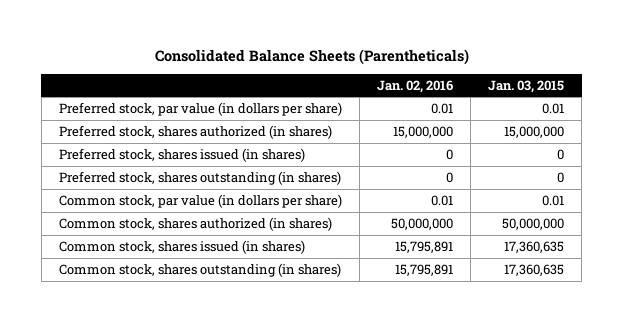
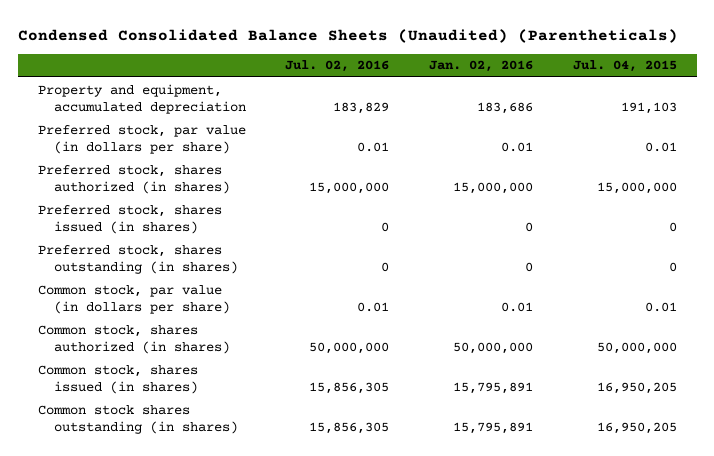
[154,49,469,66] Consolidated Balance Sheets (Parentheticals) -> [17,28,678,43] Condensed Consolidated Balance Sheets (Unaudited) (Parentheticals)
[488,79,565,93] Jan. 03, 2015 -> none
none -> [285,60,390,73] Jul. 02, 2016
none -> [572,60,677,73] Jul. 04, 2015
none -> [37,83,246,114] Property and equipment, accumulated depreciation
[58,262,341,277] Common stock, shares outstanding (in shares) -> [37,404,238,434] Common stock shares outstanding (in shares)

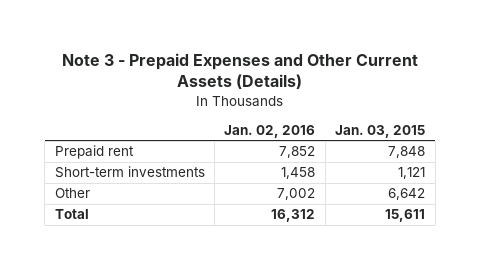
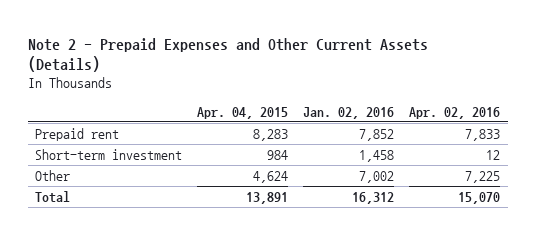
[61,53,418,90] Note 3 - Prepaid Expenses and Other Current Assets (Details) -> [27,37,428,73] Note 2 - Prepaid Expenses and Other Current Assets (Details)
[335,125,426,139] Jan. 03, 2015 -> none
none -> [197,106,289,119] Apr. 04, 2015
none -> [409,106,501,119] Apr. 02, 2016
[54,166,205,179] Short-term investments -> [35,148,183,160] Short-term investment

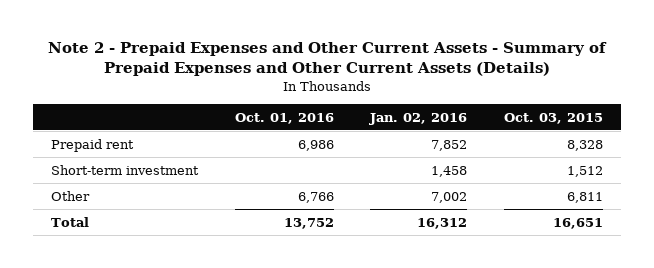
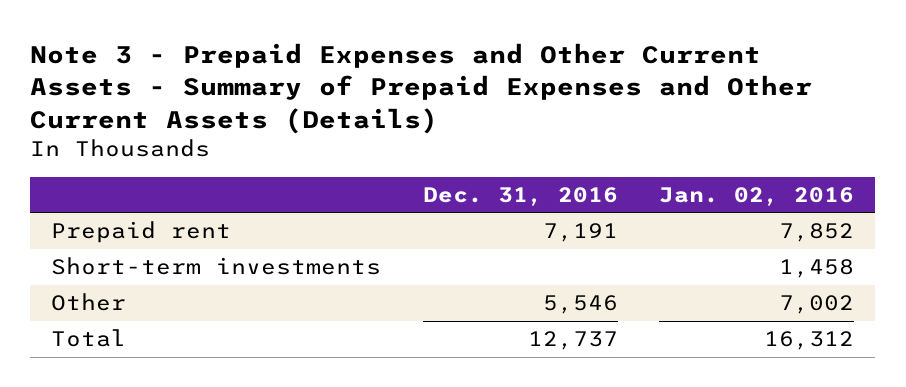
[47,42,607,77] Note 2 - Prepaid Expenses and Other Current Assets - Summary of Prepaid Expenses and Other Current Assets (Details) -> [30,42,813,134] Note 3 - Prepaid Expenses and Other Current Assets - Summary of Prepaid Expenses and Other Current Assets (Details)
[234,112,334,124] Oct. 01, 2016 -> none
[503,112,603,124] Oct. 03, 2015 -> none
none -> [422,186,618,206] Dec. 31, 2016
[51,164,200,175] Short-term investment -> [51,257,382,276] Short-term investments

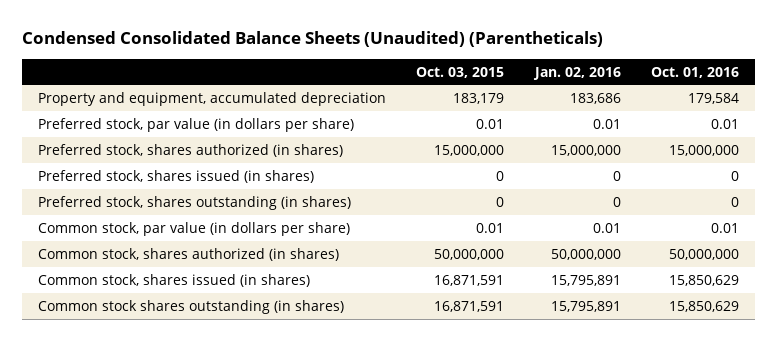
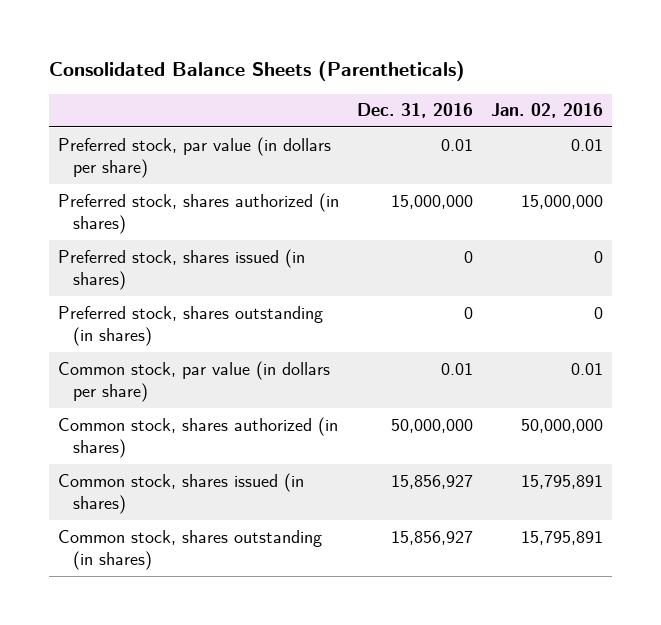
[22,31,604,48] Condensed Consolidated Balance Sheets (Unaudited) (Parentheticals) -> [49,61,466,82] Consolidated Balance Sheets (Parentheticals)
[416,66,505,78] Oct. 03, 2015 -> none
[651,66,740,78] Oct. 01, 2016 -> none
none -> [357,103,474,119] Dec. 31, 2016
[37,91,386,106] Property and equipment, accumulated depreciation -> none
[37,299,344,314] Common stock shares outstanding (in shares) -> [58,529,323,571] Common stock, shares outstanding (in shares)

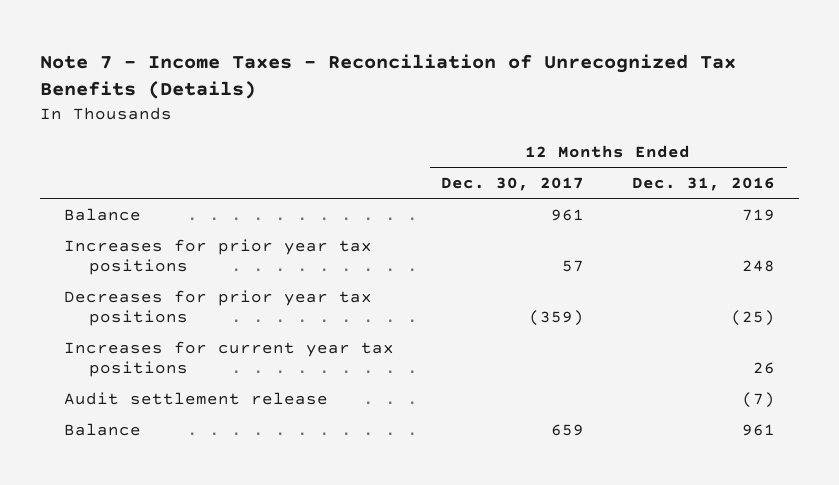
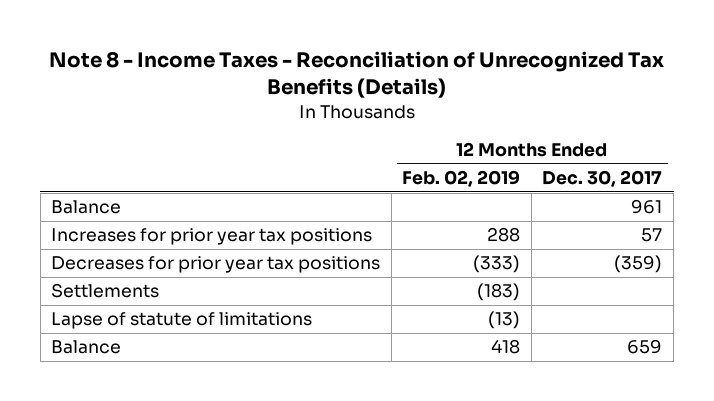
[40,53,737,100] Note 7 - Income Taxes - Reconciliation of Unrecognized Tax Benefits (Details) -> [48,51,664,99] Note 8 - Income Taxes - Reconciliation of Unrecognized Tax Benefits (Details)
[632,177,776,192] Dec. 31, 2016 -> none
none -> [402,170,521,188] Feb. 02, 2019
[63,340,394,378] Increases for current year tax positions -> none
[63,391,328,405] Audit settlement release -> [51,283,160,299] Settlements
none -> [51,312,313,330] Lapse of statute of limitations

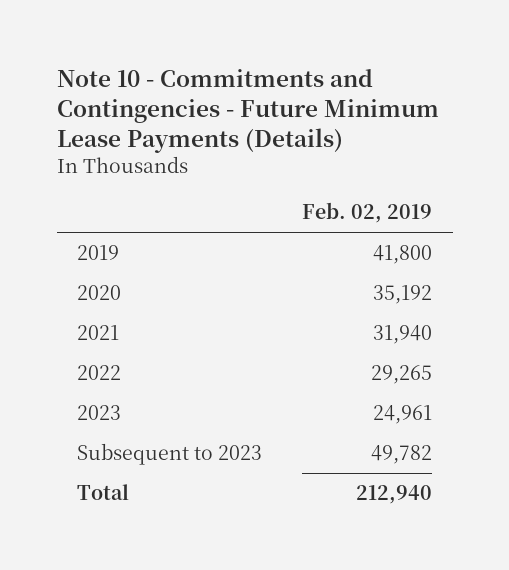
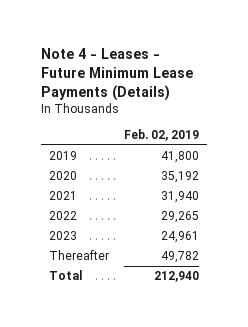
[56,68,439,154] Note 10 - Commitments and Contingencies - Future Minimum Lease Payments (Details) -> [40,48,193,101] Note 4 - Leases - Future Minimum Lease Payments (Details)
[76,442,262,465] Subsequent to 2023 -> [48,250,109,261] Thereafter

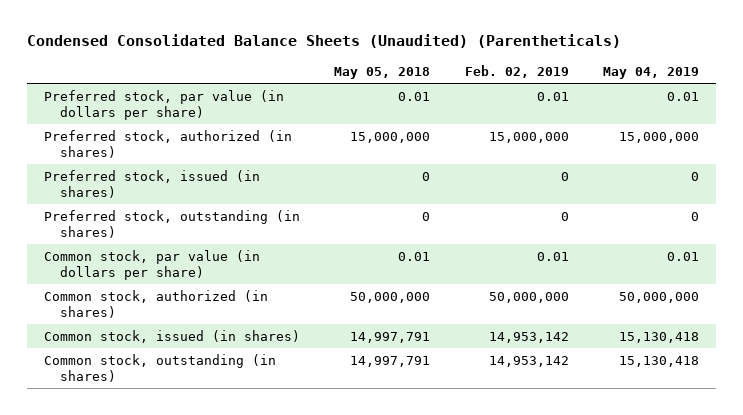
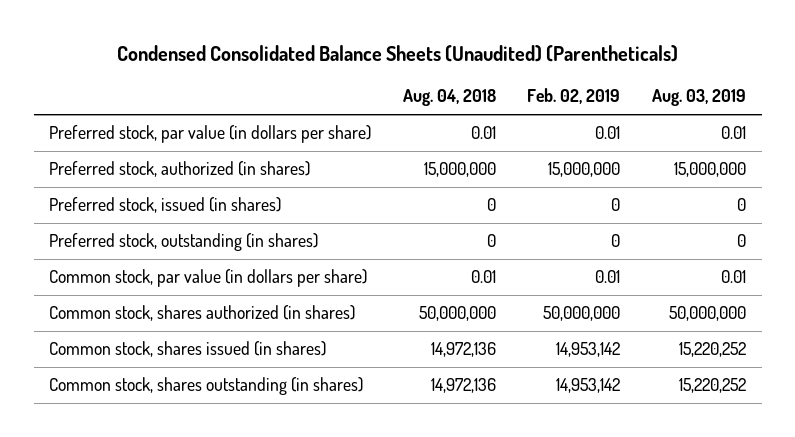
[334,66,431,79] May 05, 2018 -> none
[602,66,699,79] May 04, 2019 -> none
none -> [402,89,496,107] Aug. 04, 2018
none -> [652,89,747,107] Aug. 03, 2019
[44,289,269,318] Common stock, authorized (in shares) -> [49,305,356,322] Common stock, shares authorized (in shares)
[44,329,301,343] Common stock, issued (in shares) -> [49,341,327,358] Common stock, shares issued (in shares)
[44,353,277,382] Common stock, outstanding (in shares) -> [49,377,364,396] Common stock, shares outstanding (in shares)

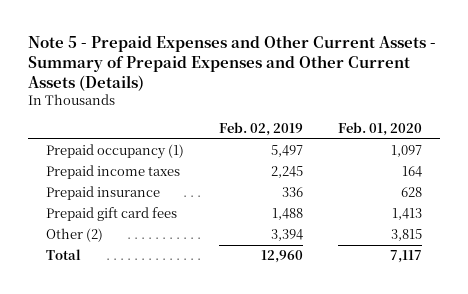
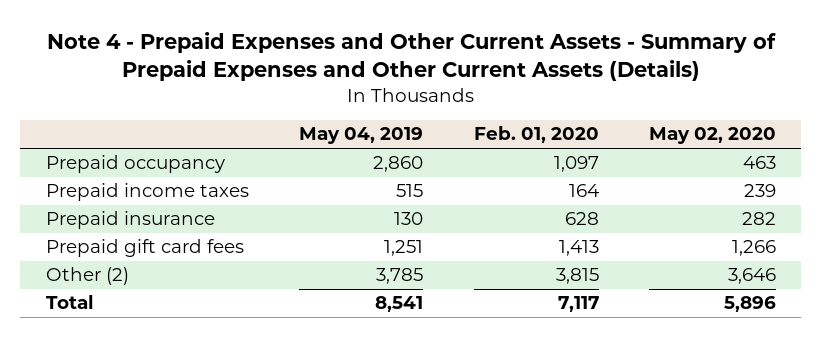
[27,34,436,91] Note 5 - Prepaid Expenses and Other Current Assets - Summary of Prepaid Expenses and Other Current Assets (Details) -> [46,31,776,82] Note 4 - Prepaid Expenses and Other Current Assets - Summary of Prepaid Expenses and Other Current Assets (Details)
[218,122,303,137] Feb. 02, 2019 -> none
none -> [299,127,424,145] May 04, 2019
none -> [649,127,777,145] May 02, 2020
[45,144,184,160] Prepaid occupancy (1) -> [45,155,225,174] Prepaid occupancy

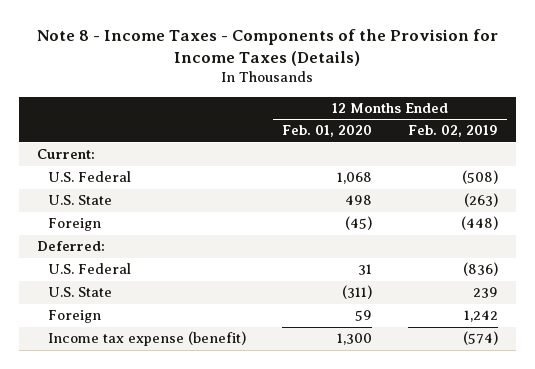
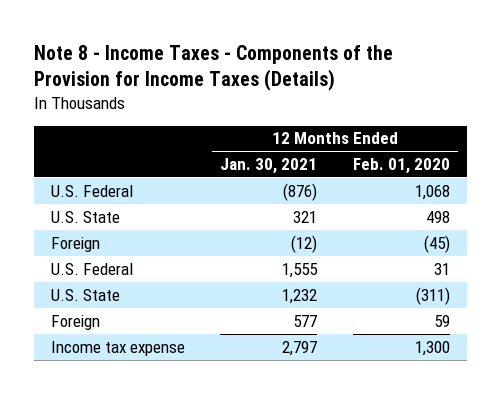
[407,125,498,138] Feb. 02, 2019 -> none
none -> [220,158,318,175] Jan. 30, 2021
[36,149,95,160] Current: -> none
[36,241,105,252] Deferred: -> none
[47,331,246,347] Income tax expense (benefit) -> [51,340,186,356] Income tax expense

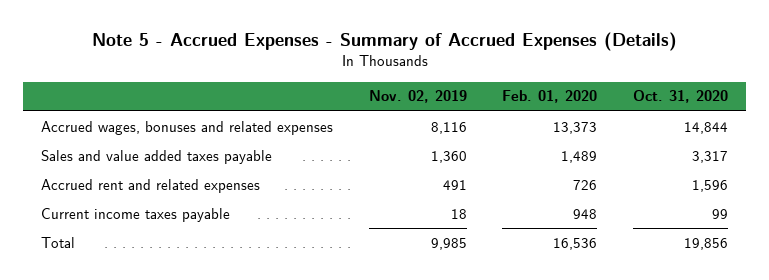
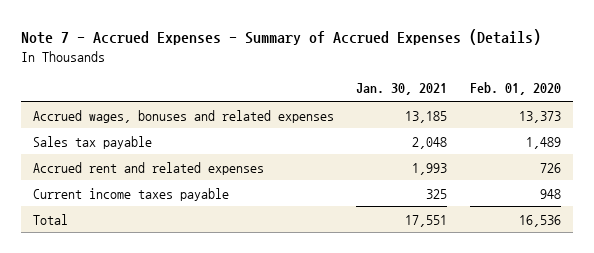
[91,32,677,52] Note 5 - Accrued Expenses - Summary of Accrued Expenses (Details) -> [21,29,542,46] Note 7 - Accrued Expenses - Summary of Accrued Expenses (Details)
[368,90,467,104] Nov. 02, 2019 -> none
[633,90,729,104] Oct. 31, 2020 -> none
none -> [356,83,448,96] Jan. 30, 2021
[40,149,272,164] Sales and value added taxes payable -> [32,135,152,149] Sales tax payable

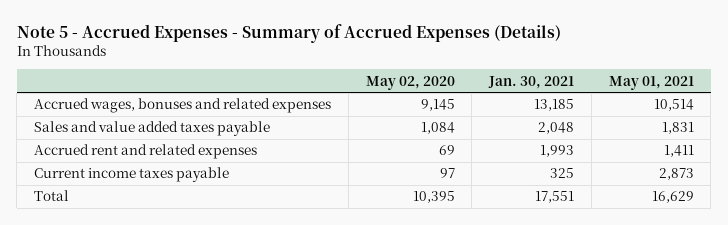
[21,29,542,46] Note 7 - Accrued Expenses - Summary of Accrued Expenses (Details) -> [16,23,561,43] Note 5 - Accrued Expenses - Summary of Accrued Expenses (Details)
[470,82,562,96] Feb. 01, 2020 -> none
none -> [365,75,455,90] May 02, 2020
none -> [608,75,694,90] May 01, 2021
[32,135,152,149] Sales tax payable -> [34,121,271,137] Sales and value added taxes payable

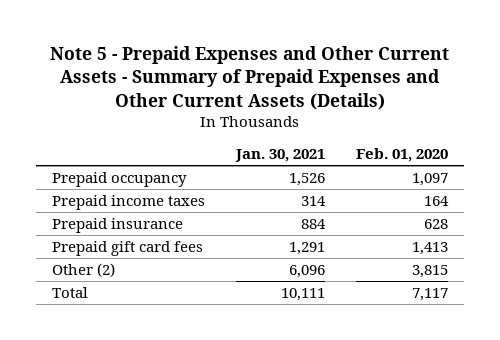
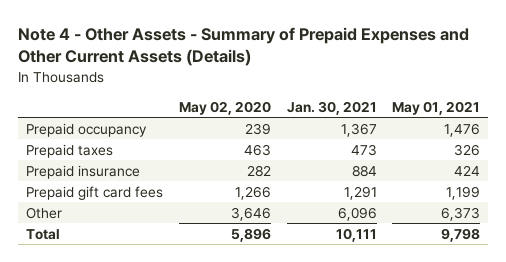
[50,45,450,110] Note 5 - Prepaid Expenses and Other Current Assets - Summary of Prepaid Expenses and Other Current Assets (Details) -> [18,27,470,67] Note 4 - Other Assets - Summary of Prepaid Expenses and Other Current Assets (Details)
[356,148,449,163] Feb. 01, 2020 -> none
none -> [178,100,271,115] May 02, 2020
none -> [392,100,481,115] May 01, 2021
[289,172,326,186] 1,526 -> [340,122,377,137] 1,367
[51,194,205,210] Prepaid income taxes -> [26,143,114,158] Prepaid taxes
[301,195,327,206] 314 -> [350,143,377,156] 473
[51,262,115,277] Other (2) -> [26,206,63,219] Other

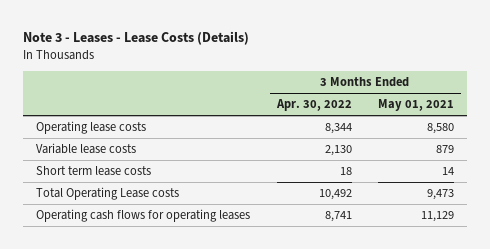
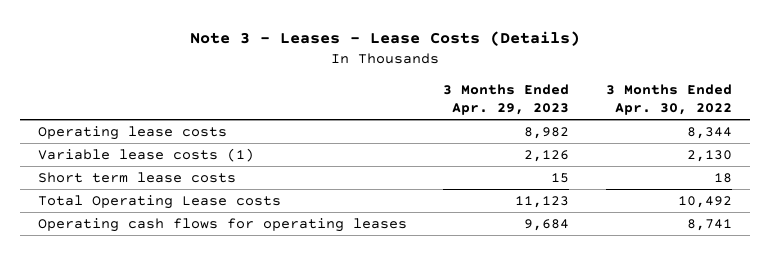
[378,99,455,112] May 01, 2021 -> none
none -> [443,83,570,115] 3 Months Ended Apr. 29, 2023
[36,143,137,155] Variable lease costs -> [38,147,255,162] Variable lease costs (1)

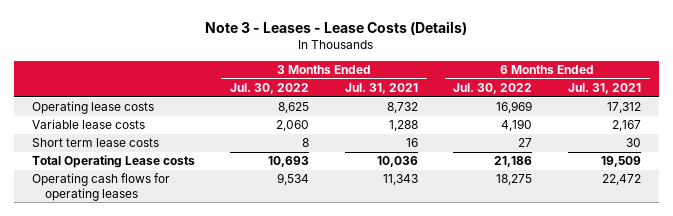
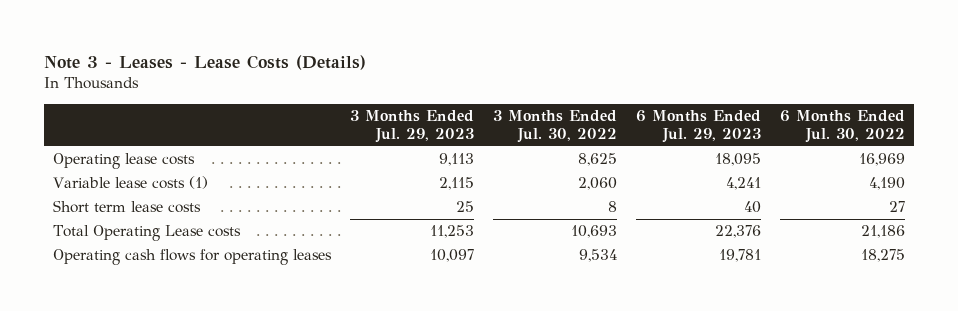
[344,83,418,95] Jul. 31, 2021 -> none
[567,83,641,95] Jul. 31, 2021 -> none
none -> [350,110,475,144] 3 Months Ended Jul. 29, 2023
none -> [635,110,761,144] 6 Months Ended Jul. 29, 2023
[31,119,145,130] Variable lease costs -> [53,176,209,190] Variable lease costs (1)

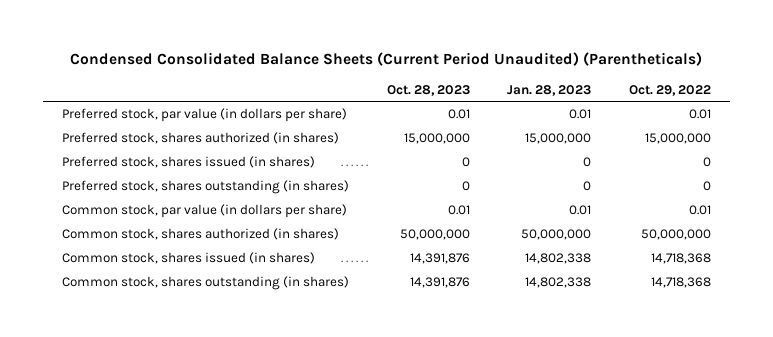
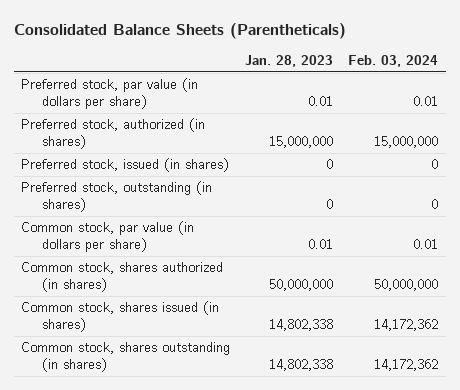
[70,52,703,67] Condensed Consolidated Balance Sheets (Current Period Unaudited) (Parentheticals) -> [13,23,346,40] Consolidated Balance Sheets (Parentheticals)
[386,84,470,96] Oct. 28, 2023 -> none
[628,84,711,96] Oct. 29, 2022 -> none
none -> [348,55,439,68] Feb. 03, 2024
[61,132,339,145] Preferred stock, shares authorized (in shares) -> [21,118,206,150] Preferred stock, authorized (in shares)
[61,156,315,169] Preferred stock, shares issued (in shares) -> [21,158,230,173] Preferred stock, issued (in shares)
[61,180,349,195] Preferred stock, shares outstanding (in shares) -> [21,181,213,213] Preferred stock, outstanding (in shares)

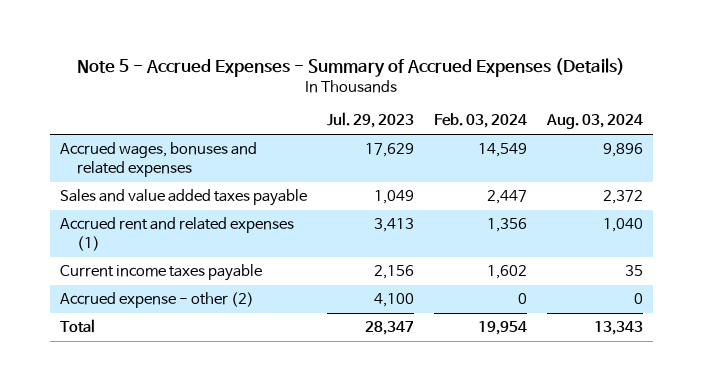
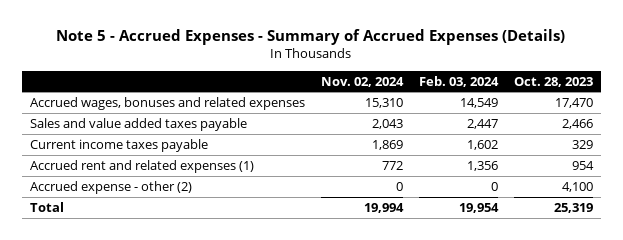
[326,112,414,129] Jul. 29, 2023 -> none
[545,114,643,130] Aug. 03, 2024 -> none
none -> [320,76,404,87] Nov. 02, 2024
none -> [514,76,594,87] Oct. 28, 2023
[60,217,295,251] Accrued rent and related expenses (1) -> [29,159,254,173] Accrued rent and related expenses (1)

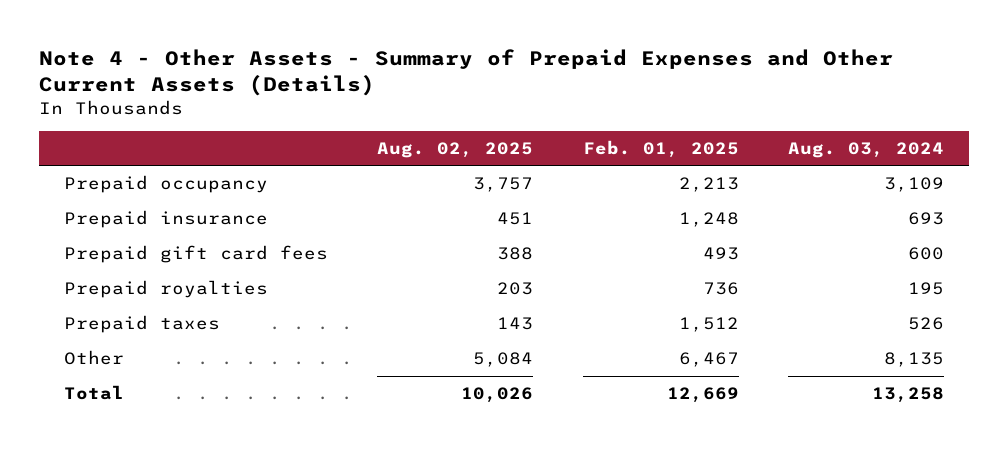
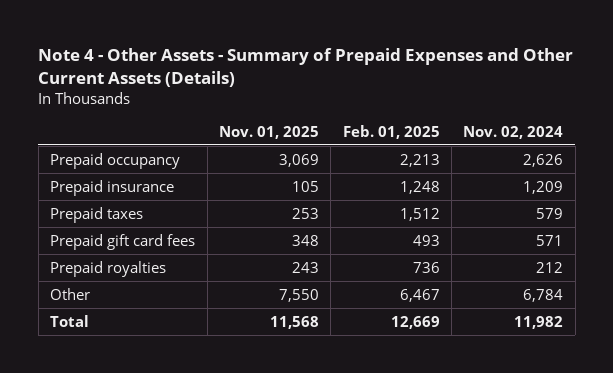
[377,141,534,158] Aug. 02, 2025 -> none
[787,141,944,158] Aug. 03, 2024 -> none
none -> [218,125,319,139] Nov. 01, 2025
none -> [463,125,564,139] Nov. 02, 2024
[64,315,221,334] Prepaid taxes -> [50,206,144,223] Prepaid taxes

